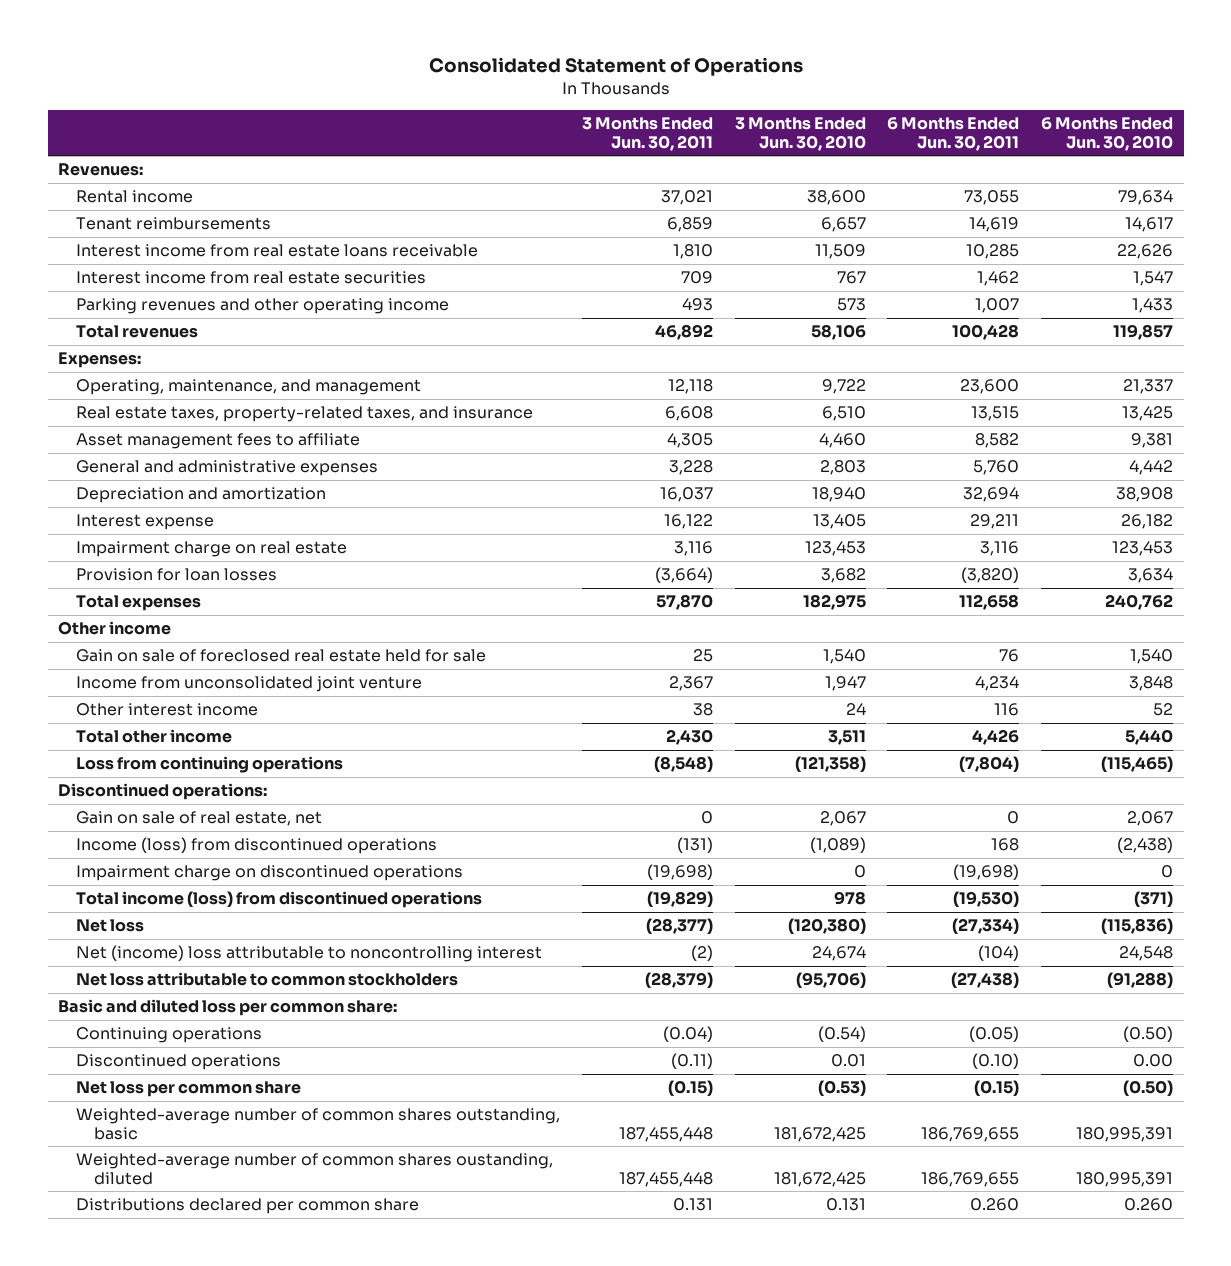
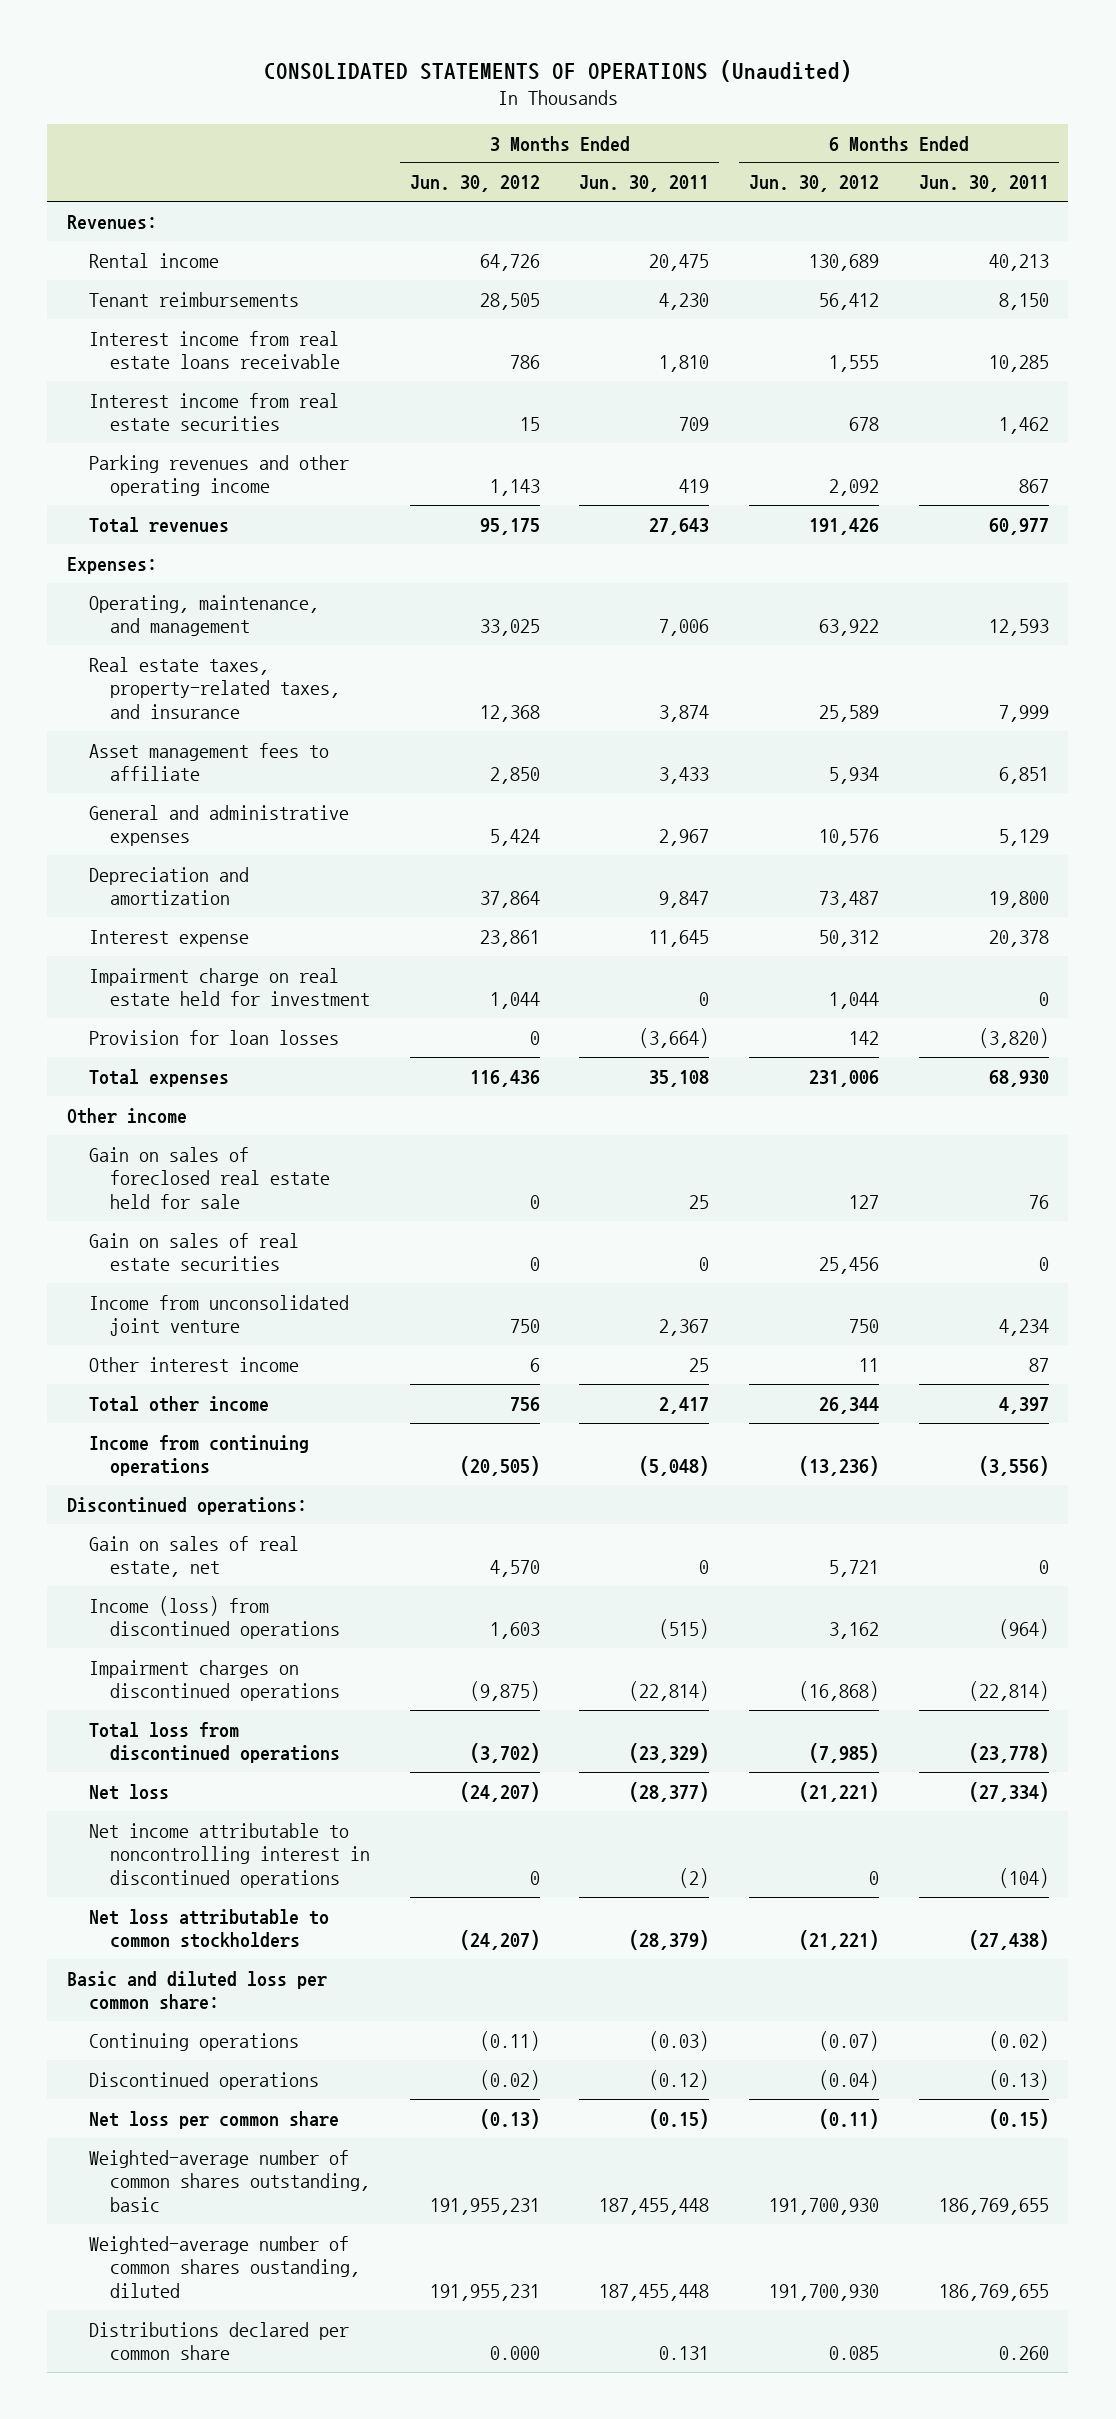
[428,57,803,77] Consolidated Statement of Operations -> [263,59,852,82] CONSOLIDATED STATEMENTS OF OPERATIONS (Unaudited)
[734,116,866,151] 3 Months Ended Jun. 30, 2010 -> none
[1040,116,1173,151] 6 Months Ended Jun. 30, 2010 -> none
none -> [409,175,540,193] Jun. 30, 2012
none -> [749,175,880,193] Jun. 30, 2012
[661,190,714,206] 37,021 -> [649,253,710,271] 20,475
[964,190,1020,206] 73,055 -> [988,253,1049,271] 40,213
[667,217,714,233] 6,859 -> [659,292,710,310] 4,230
[969,217,1020,233] 14,619 -> [998,292,1049,310] 8,150
[682,298,714,312] 493 -> [679,479,710,494] 419
[975,298,1020,314] 1,007 -> [1018,479,1049,494] 867
[655,324,714,341] 46,892 -> [649,517,710,535] 27,643
[952,324,1020,341] 100,428 -> [988,517,1049,535] 60,977
[668,379,714,395] 12,118 -> [659,619,710,637] 7,006
[960,379,1020,395] 23,600 -> [988,619,1049,637] 12,593
[665,406,714,422] 6,608 -> [659,704,710,722] 3,874
[971,406,1020,422] 13,515 -> [998,704,1049,722] 7,999
[667,433,714,449] 4,305 -> [659,767,710,785] 3,433
[975,433,1020,449] 8,582 -> [998,767,1049,785] 6,851
[669,460,714,476] 3,228 -> [659,829,710,847] 2,967
[973,460,1020,476] 5,760 -> [998,829,1049,847] 5,129
[660,487,714,503] 16,037 -> [659,891,710,909] 9,847
[963,487,1020,503] 32,694 -> [988,891,1049,909] 19,800
[664,514,714,530] 16,122 -> [649,929,710,947] 11,645
[970,514,1020,530] 29,211 -> [988,929,1049,947] 20,378
[76,541,348,558] Impairment charge on real estate -> [88,967,371,1007] Impairment charge on real estate held for investment
[674,541,714,557] 3,116 -> [699,992,710,1007] 0
[980,541,1020,557] 3,116 -> [1038,992,1049,1007] 0
[656,594,714,611] 57,870 -> [649,1069,710,1087] 35,108
[959,594,1020,611] 112,658 -> [988,1069,1049,1087] 68,930
[76,649,487,663] Gain on sale of foreclosed real estate held for sale -> [88,1146,331,1209] Gain on sales of foreclosed real estate held for sale
none -> [88,1232,299,1272] Gain on sales of real estate securities
[693,703,714,717] 38 -> [689,1357,710,1372] 25
[994,703,1020,717] 116 -> [1028,1357,1049,1372] 87
[666,729,714,746] 2,430 -> [659,1396,710,1414] 2,417
[972,729,1020,746] 4,426 -> [998,1396,1049,1414] 4,397
[76,756,344,774] Loss from continuing operations -> [88,1434,309,1477] Income from continuing operations
[654,756,714,773] (8,548) -> [639,1456,710,1477] (5,048)
[959,756,1020,773] (7,804) -> [978,1456,1049,1477] (3,556)
[76,811,323,827] Gain on sale of real estate, net -> [88,1535,299,1578] Gain on sales of real estate, net
[677,837,714,854] (131) -> [659,1619,710,1640] (515)
[991,838,1020,852] 168 -> [998,1619,1049,1640] (964)
[76,865,464,882] Impairment charge on discontinued operations -> [88,1659,341,1702] Impairment charges on discontinued operations
[647,864,714,881] (19,698) -> [629,1681,710,1702] (22,814)
[953,864,1020,881] (19,698) -> [968,1681,1049,1702] (22,814)
[76,891,483,909] Total income (loss) from discontinued operations -> [88,1721,341,1764] Total loss from discontinued operations
[647,891,714,908] (19,829) -> [629,1743,710,1764] (23,329)
[953,891,1020,908] (19,530) -> [968,1743,1049,1764] (23,778)
[76,945,543,963] Net (income) loss attributable to noncontrolling interest -> [88,1822,371,1888] Net income attributable to noncontrolling interest in discontinued operations
[663,1026,714,1043] (0.04) -> [649,2030,710,2051] (0.03)
[969,1026,1020,1043] (0.05) -> [988,2030,1049,2051] (0.02)
[671,1053,714,1070] (0.11) -> [649,2069,710,2090] (0.12)
[972,1053,1020,1070] (0.10) -> [988,2069,1049,2090] (0.13)

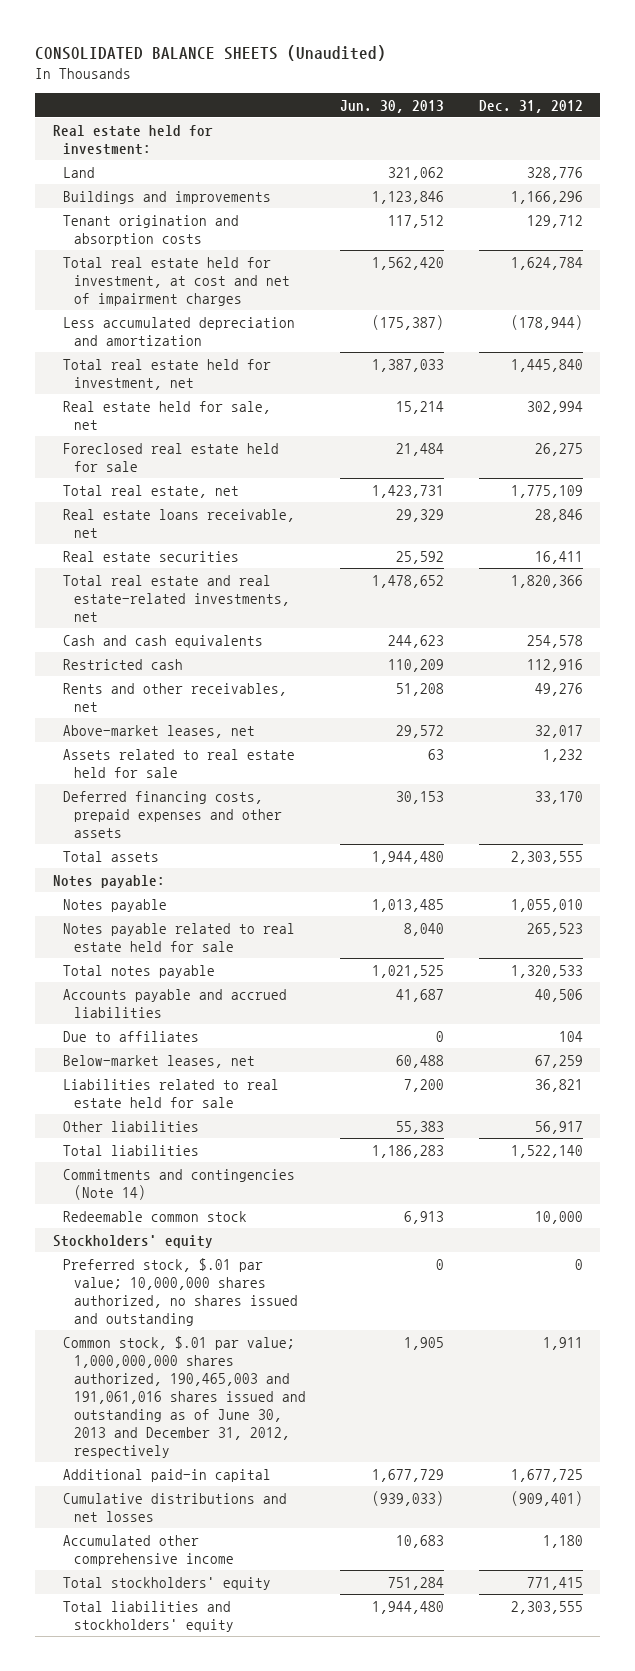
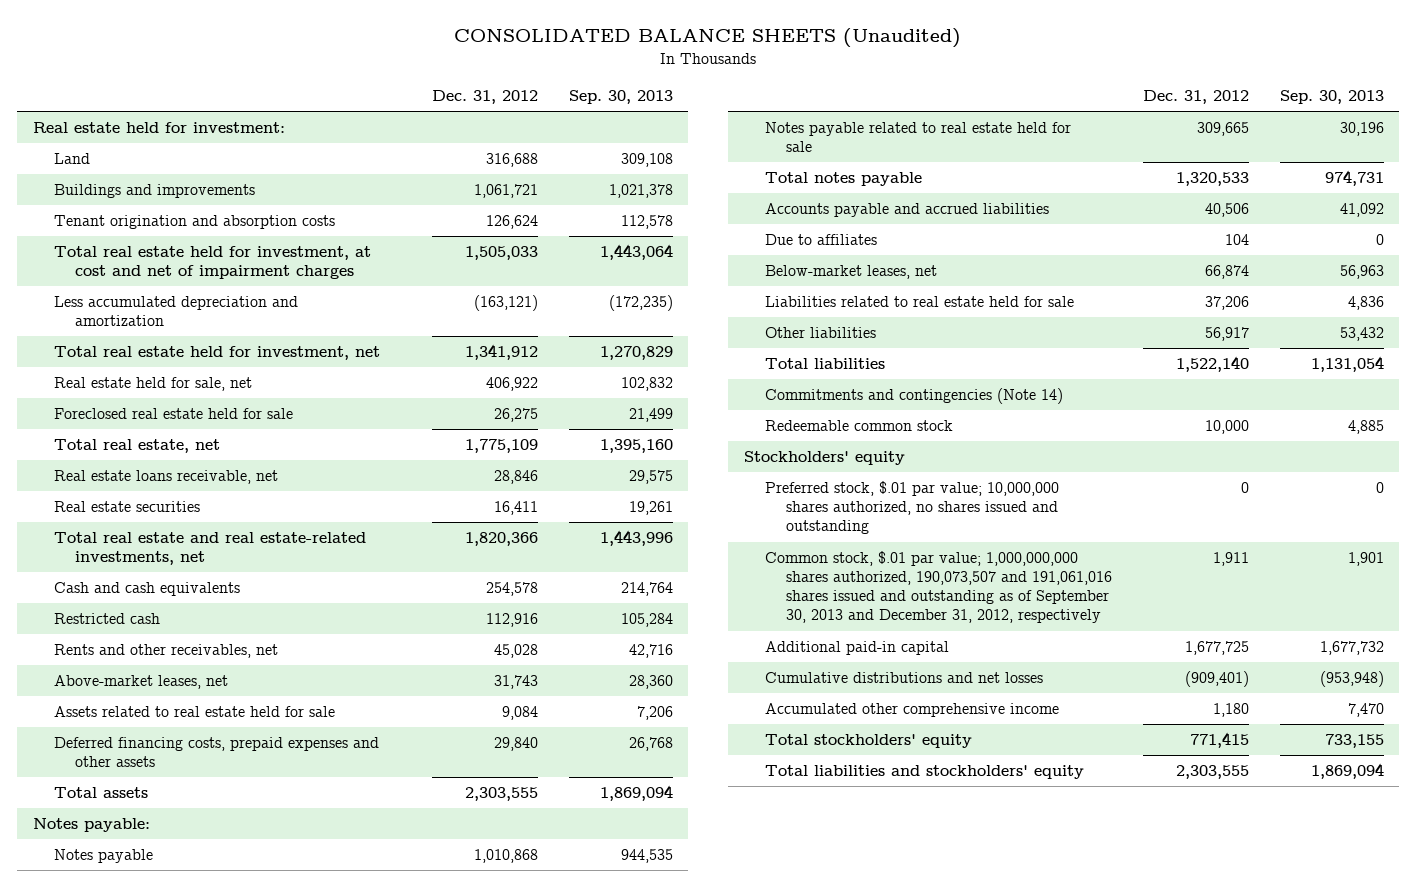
[340,99,445,113] Jun. 30, 2013 -> none
none -> [568,90,673,105] Sep. 30, 2013
[526,166,583,180] 328,776 -> [485,153,538,168] 316,688
[510,190,583,204] 1,166,296 -> [473,184,538,199] 1,061,721
[526,214,583,228] 129,712 -> [485,215,538,230] 126,624
[510,256,583,270] 1,624,784 -> [464,246,538,261] 1,505,033
[510,314,583,330] (178,944) -> [473,295,538,312] (163,121)
[510,358,583,372] 1,445,840 -> [464,344,538,361] 1,341,912
[526,400,583,414] 302,994 -> [485,377,538,392] 406,922
[534,682,583,696] 49,276 -> [493,644,538,659] 45,028
[534,724,583,738] 32,017 -> [493,675,538,690] 31,743
[542,748,583,762] 1,232 -> [501,706,538,721] 9,084
[534,790,583,804] 33,170 -> [493,737,538,752] 29,840
[510,898,583,912] 1,055,010 -> [473,849,538,864] 1,010,868
[526,922,583,936] 265,523 -> [1196,122,1249,137] 309,665
[534,1054,583,1068] 67,259 -> [1204,265,1249,280] 66,874
[534,1078,583,1092] 36,821 -> [1204,296,1249,311] 37,206
[63,1335,306,1458] Common stock, $.01 par value; 1,000,000,000 shares authorized, 190,465,003 and 191,061,016 shares issued and outstanding as of June 30, 2013 and December 31, 2012, respectively -> [764,551,1112,624] Common stock, $.01 par value; 1,000,000,000 shares authorized, 190,073,507 and 191,061,016 shares issued and outstanding as of September 30, 2013 and December 31, 2012, respectively

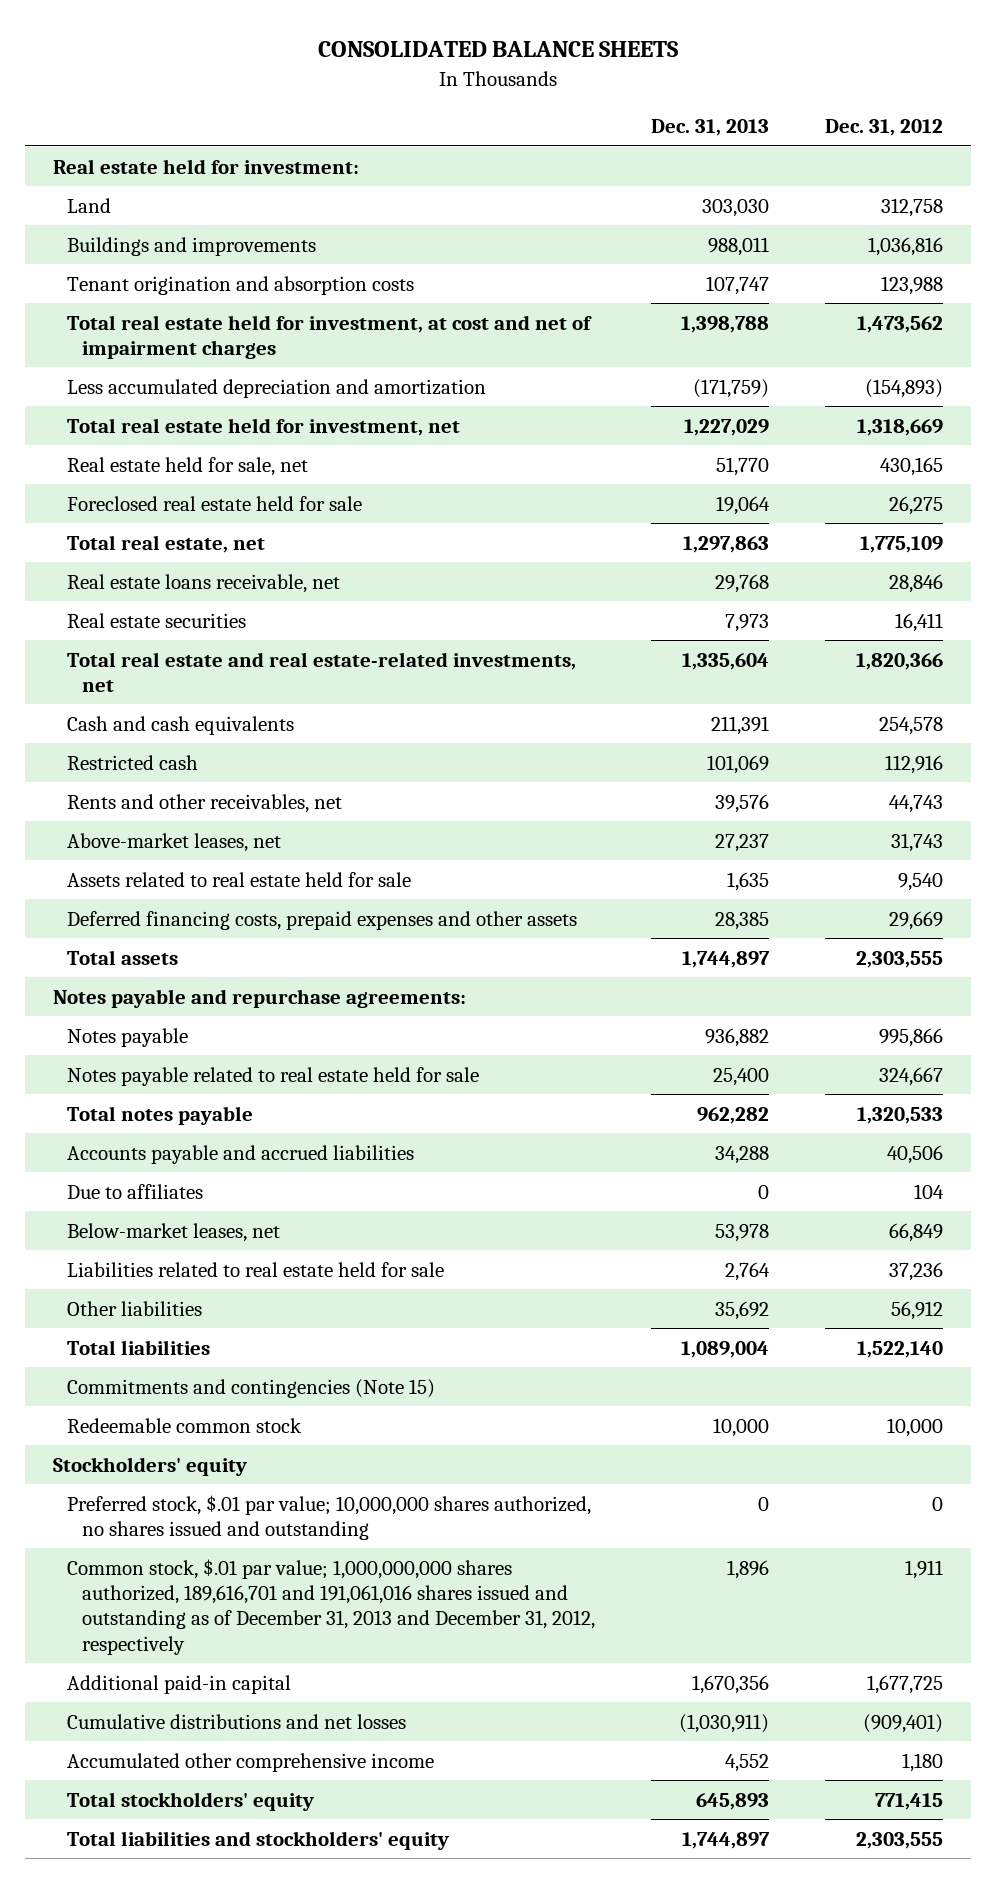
[454,28,962,49] CONSOLIDATED BALANCE SHEETS (Unaudited) -> [317,41,678,58] CONSOLIDATED BALANCE SHEETS
[568,90,673,105] Sep. 30, 2013 -> none
none -> [650,119,769,137] Dec. 31, 2013
[485,153,538,168] 316,688 -> [880,197,943,217] 312,758
[473,184,538,199] 1,061,721 -> [867,236,943,256] 1,036,816
[485,215,538,230] 126,624 -> [880,275,943,295] 123,988
[464,246,538,261] 1,505,033 -> [856,315,943,333] 1,473,562
[473,295,538,312] (163,121) -> [864,378,943,398] (154,893)
[464,344,538,361] 1,341,912 -> [856,418,943,436] 1,318,669
[485,377,538,392] 406,922 -> [879,456,943,476] 430,165
[493,644,538,659] 45,028 -> [888,794,943,813] 44,743
[501,706,538,721] 9,084 -> [897,872,943,891] 9,540
[493,737,538,752] 29,840 -> [888,910,943,930] 29,669
[32,818,150,833] Notes payable: -> [52,988,466,1008] Notes payable and repurchase agreements:
[473,849,538,864] 1,010,868 -> [878,1027,943,1047] 995,866
[1196,122,1249,137] 309,665 -> [878,1066,943,1086] 324,667
[1204,265,1249,280] 66,874 -> [888,1222,943,1242] 66,849
[1204,296,1249,311] 37,206 -> [888,1261,943,1281] 37,236
[1204,327,1249,342] 56,917 -> [890,1300,943,1320] 56,912
[764,388,1063,405] Commitments and contingencies (Note 14) -> [67,1378,436,1398] Commitments and contingencies (Note 15)
[764,551,1112,624] Common stock, $.01 par value; 1,000,000,000 shares authorized, 190,073,507 and 191,061,016 shares issued and outstanding as of September 30, 2013 and December 31, 2012, respectively -> [67,1558,596,1655] Common stock, $.01 par value; 1,000,000,000 shares authorized, 189,616,701 and 191,061,016 shares issued and outstanding as of December 31, 2013 and December 31, 2012, respectively

